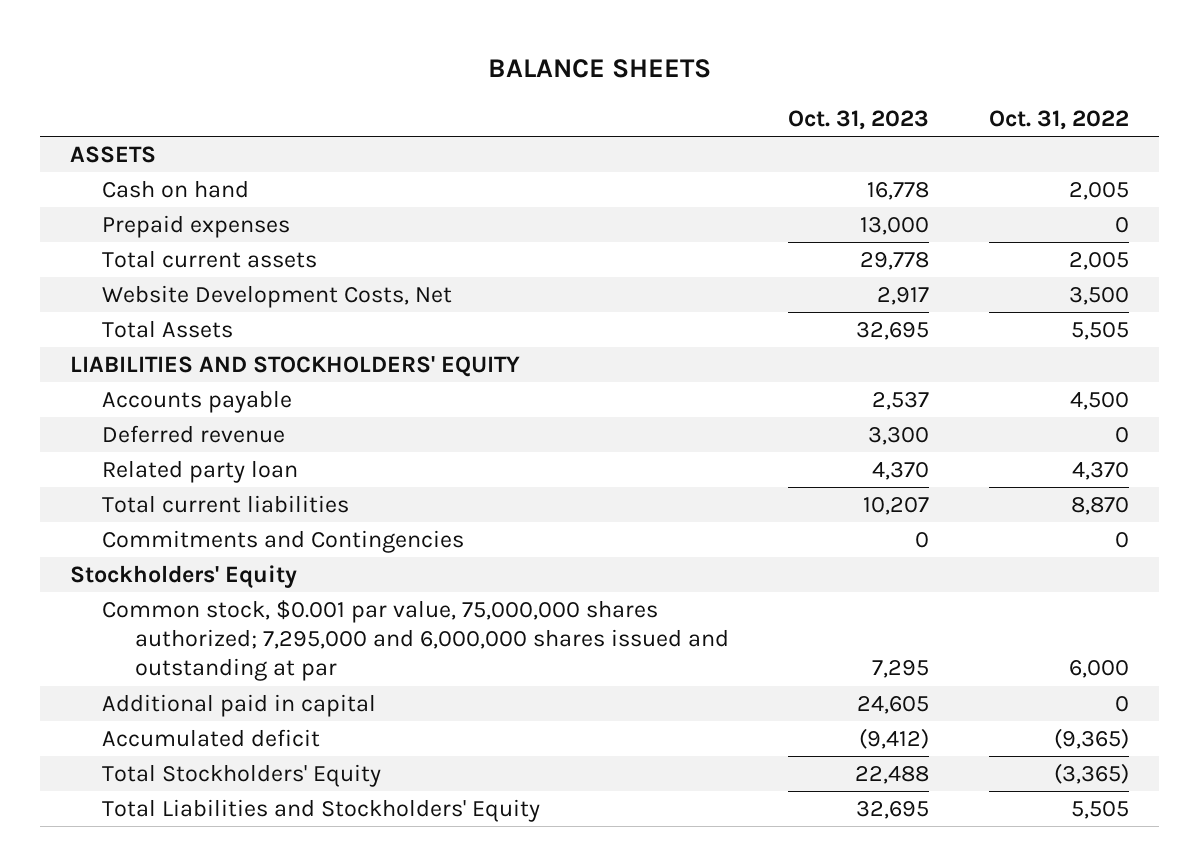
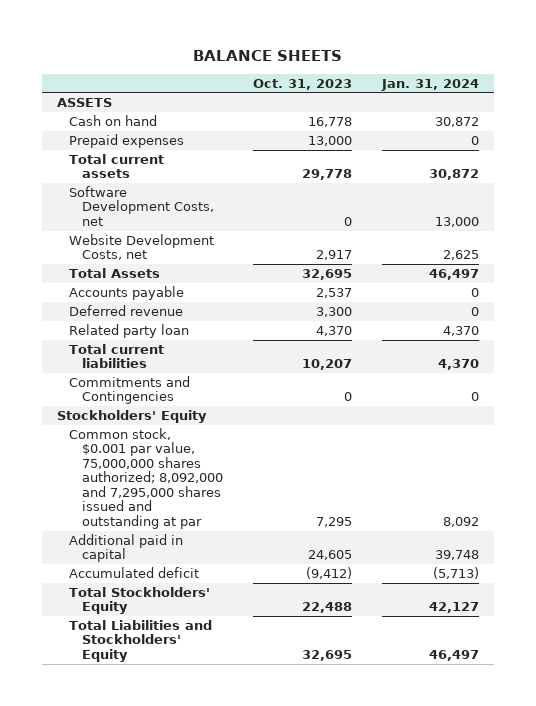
[988,109,1129,130] Oct. 31, 2022 -> none
none -> [381,78,480,91] Jan. 31, 2024
[102,285,453,309] Website Development Costs, Net -> [69,185,215,226] Software Development Costs, net
[877,287,930,306] 2,917 -> [344,216,353,226] 0
none -> [69,233,215,261] Website Development Costs, net
[70,356,521,378] LIABILITIES AND STOCKHOLDERS' EQUITY -> none
[102,600,729,682] Common stock, $0.001 par value, 75,000,000 shares authorized; 7,295,000 and 6,000,000 shares issued and outstanding at par -> [69,427,224,529] Common stock, $0.001 par value, 75,000,000 shares authorized; 8,092,000 and 7,295,000 shares issued and outstanding at par

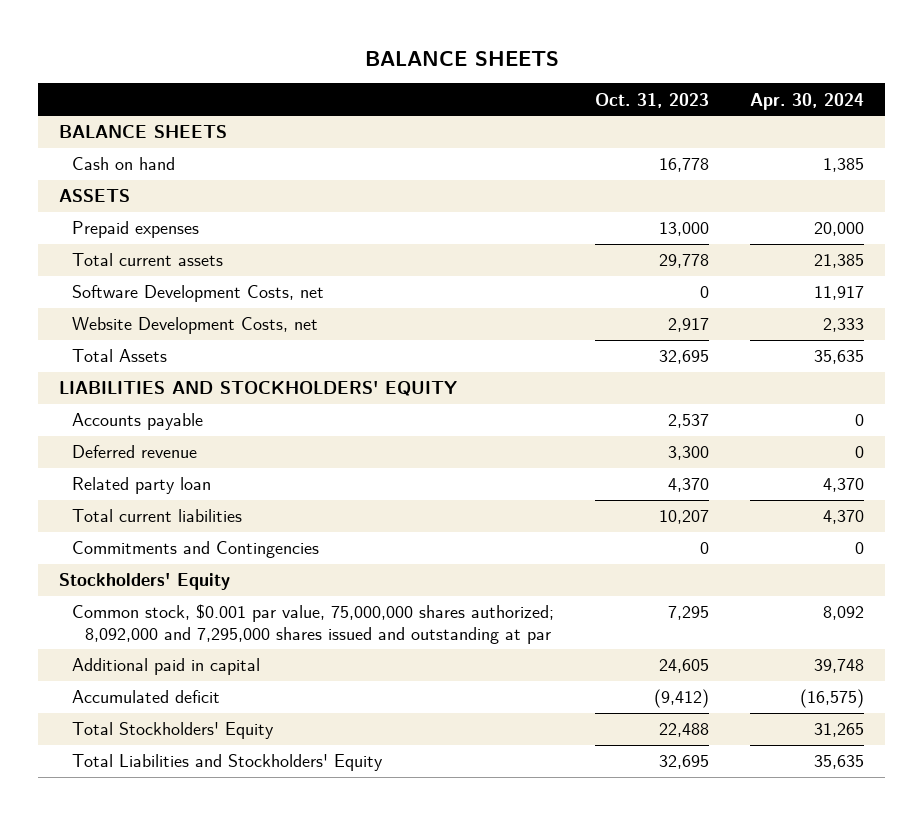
[381,78,480,91] Jan. 31, 2024 -> none
none -> [750,92,865,110] Apr. 30, 2024
none -> [58,125,227,139] BALANCE SHEETS
[56,97,112,107] ASSETS -> [58,189,130,203] ASSETS
none -> [58,381,457,397] LIABILITIES AND STOCKHOLDERS' EQUITY

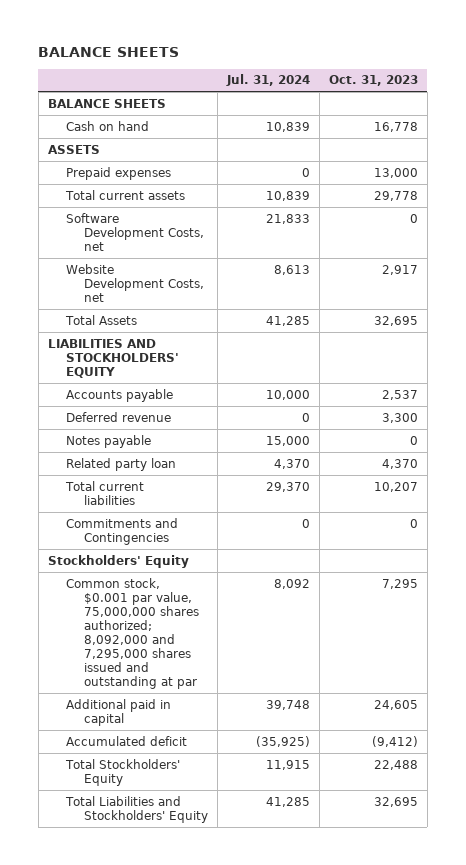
[750,92,865,110] Apr. 30, 2024 -> none
none -> [226,74,311,87] Jul. 31, 2024
none -> [65,434,151,448] Notes payable

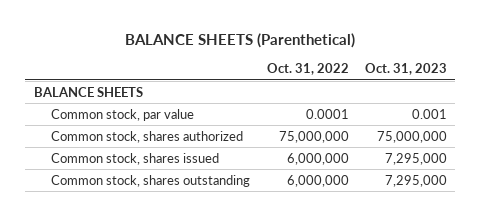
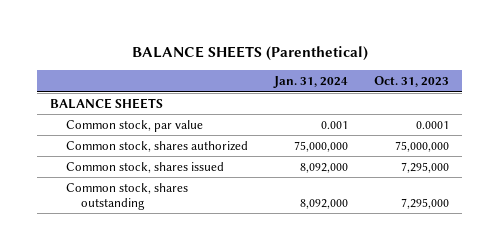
[266,63,349,76] Oct. 31, 2022 -> none
none -> [273,76,349,89] Jan. 31, 2024
[411,108,447,119] 0.001 -> [416,120,450,129] 0.0001

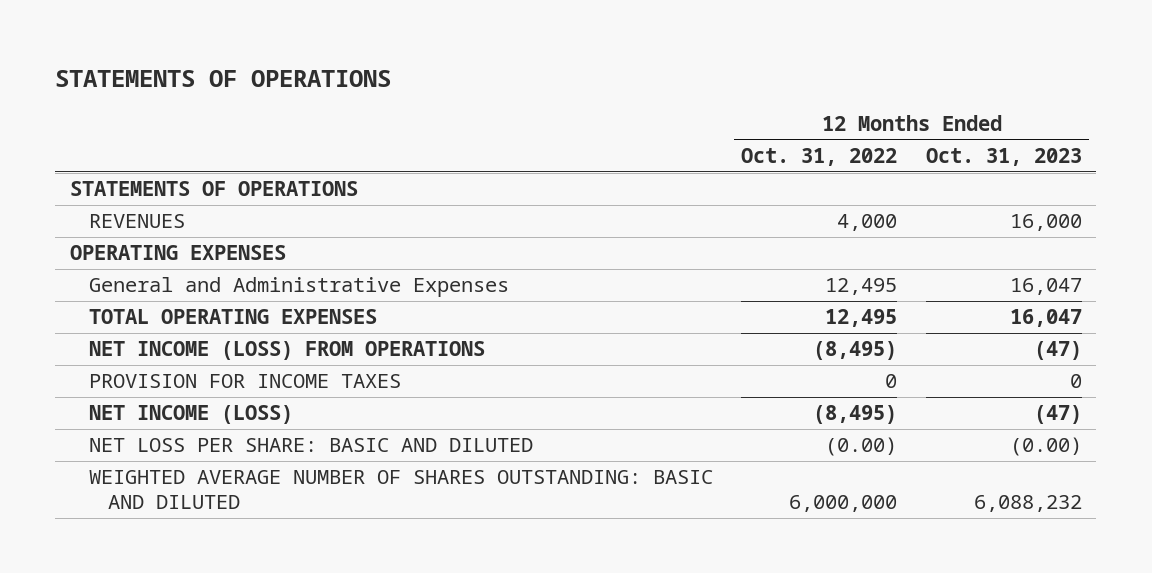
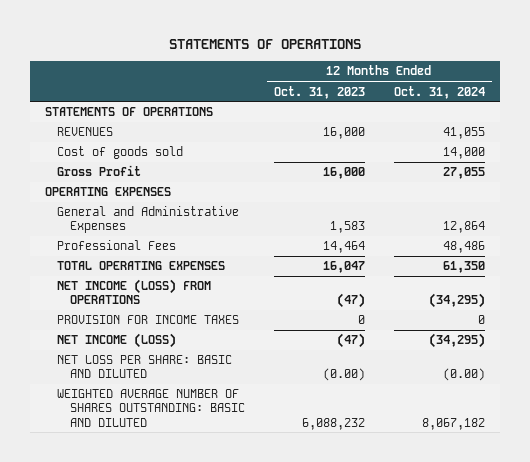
[741,148,898,167] Oct. 31, 2022 -> none
none -> [393,85,485,99] Oct. 31, 2024
none -> [57,146,184,160] Cost of goods sold
none -> [57,165,142,177] Gross Profit
[1010,278,1083,296] 16,047 -> [329,221,365,234] 1,583
none -> [57,240,177,251] Professional Fees

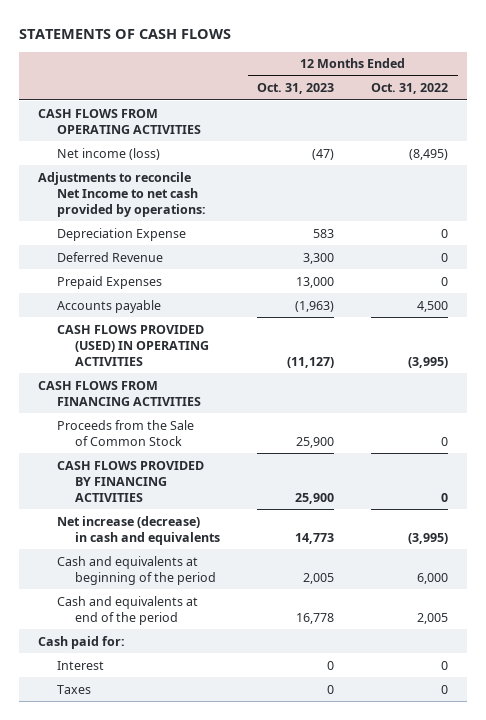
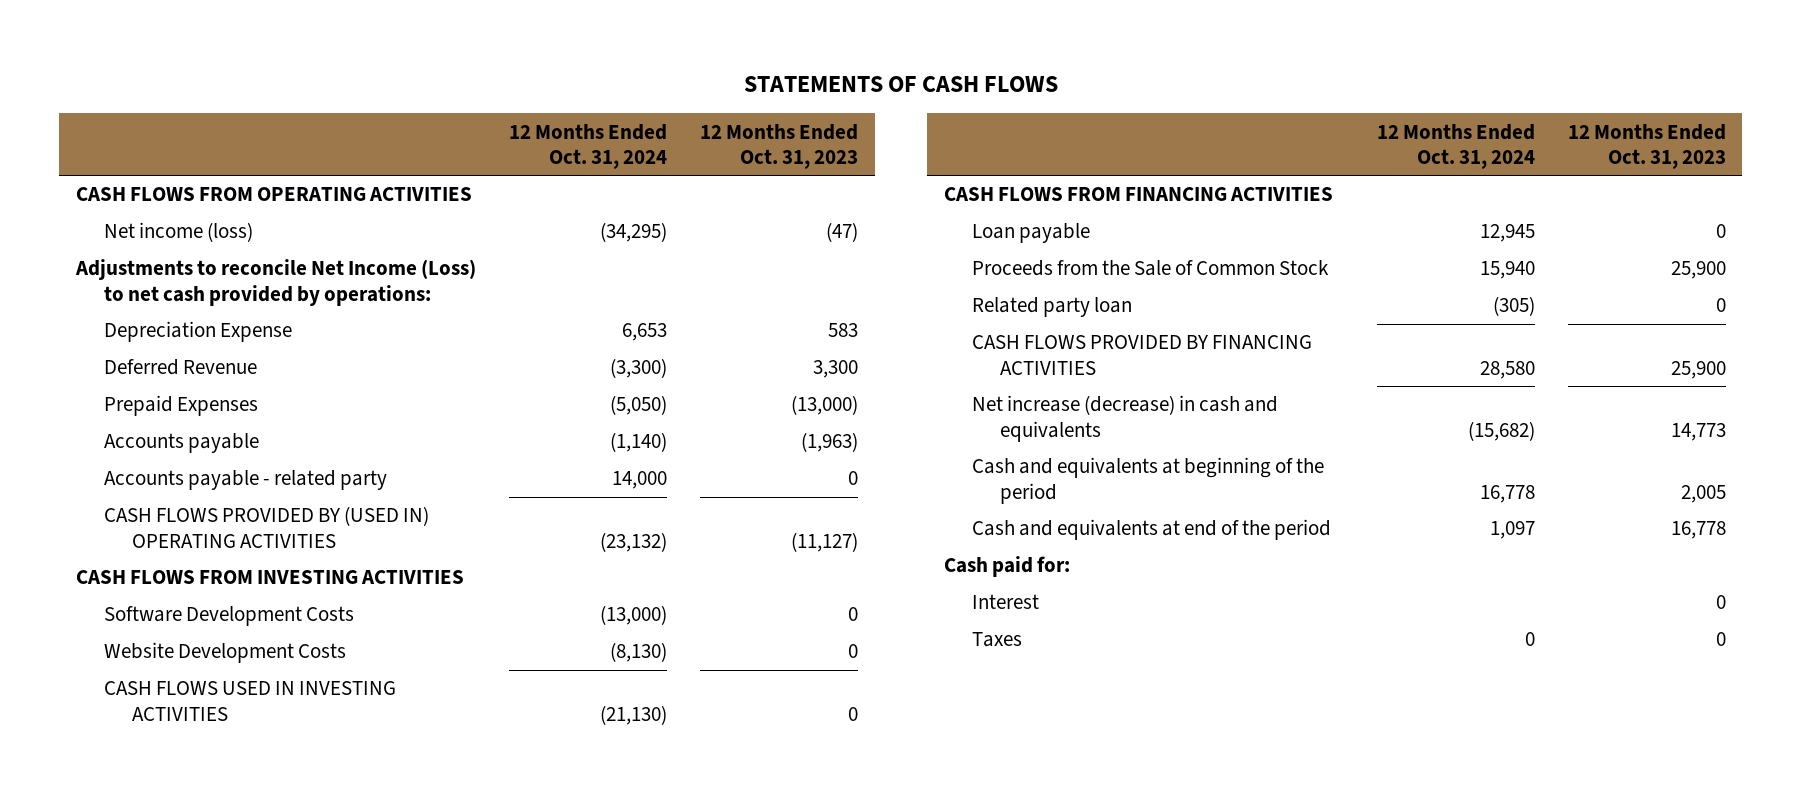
[371,83,449,95] Oct. 31, 2022 -> none
none -> [509,123,668,169] 12 Months Ended Oct. 31, 2024
[37,171,206,217] Adjustments to reconcile Net Income to net cash provided by operations: -> [74,259,476,306] Adjustments to reconcile Net Income (Loss) to net cash provided by operations:
[296,276,335,288] 13,000 -> [791,395,859,416] (13,000)
none -> [103,470,387,491] Accounts payable - related party
[56,324,210,366] CASH FLOWS PROVIDED (USED) IN OPERATING ACTIVITIES -> [103,506,429,548] CASH FLOWS PROVIDED BY (USED IN) OPERATING ACTIVITIES
none -> [75,570,464,585] CASH FLOWS FROM INVESTING ACTIVITIES
none -> [103,606,354,627] Software Development Costs
none -> [103,642,346,664] Website Development Costs
none -> [103,681,396,721] CASH FLOWS USED IN INVESTING ACTIVITIES
none -> [971,223,1090,244] Loan payable
none -> [971,297,1132,318] Related party loan

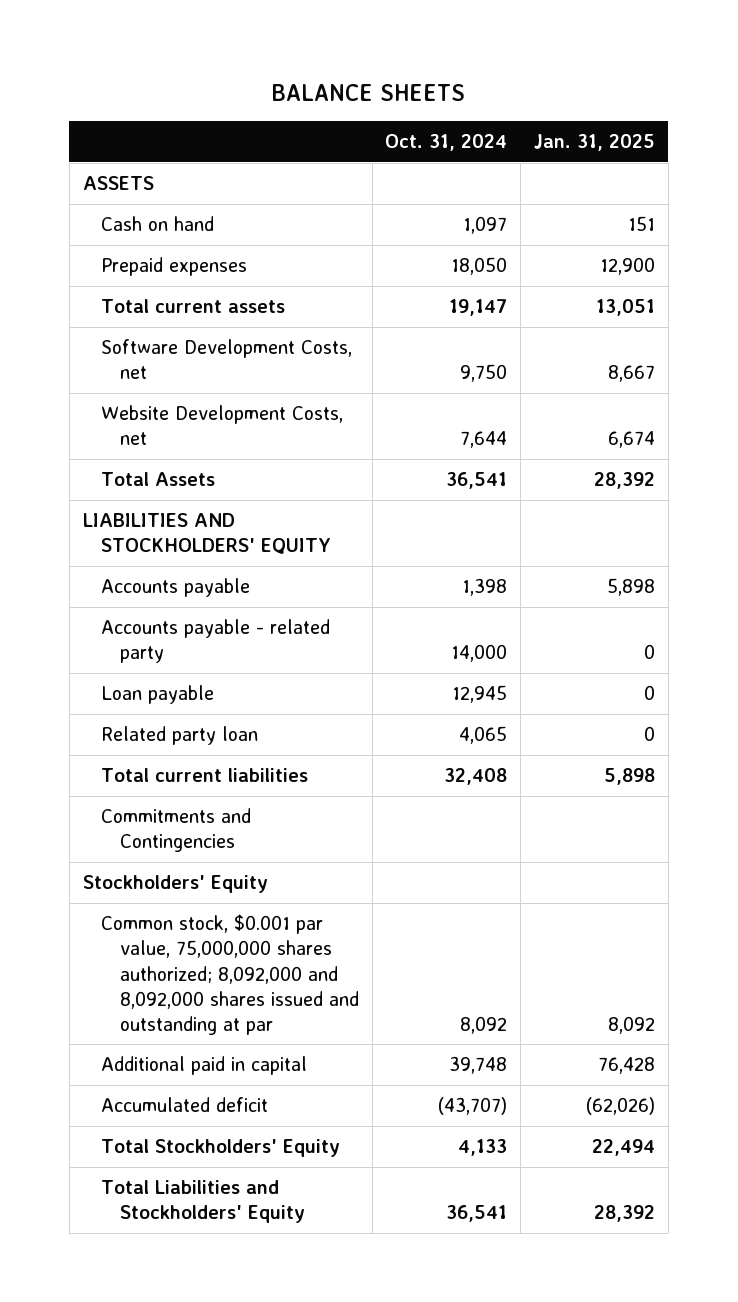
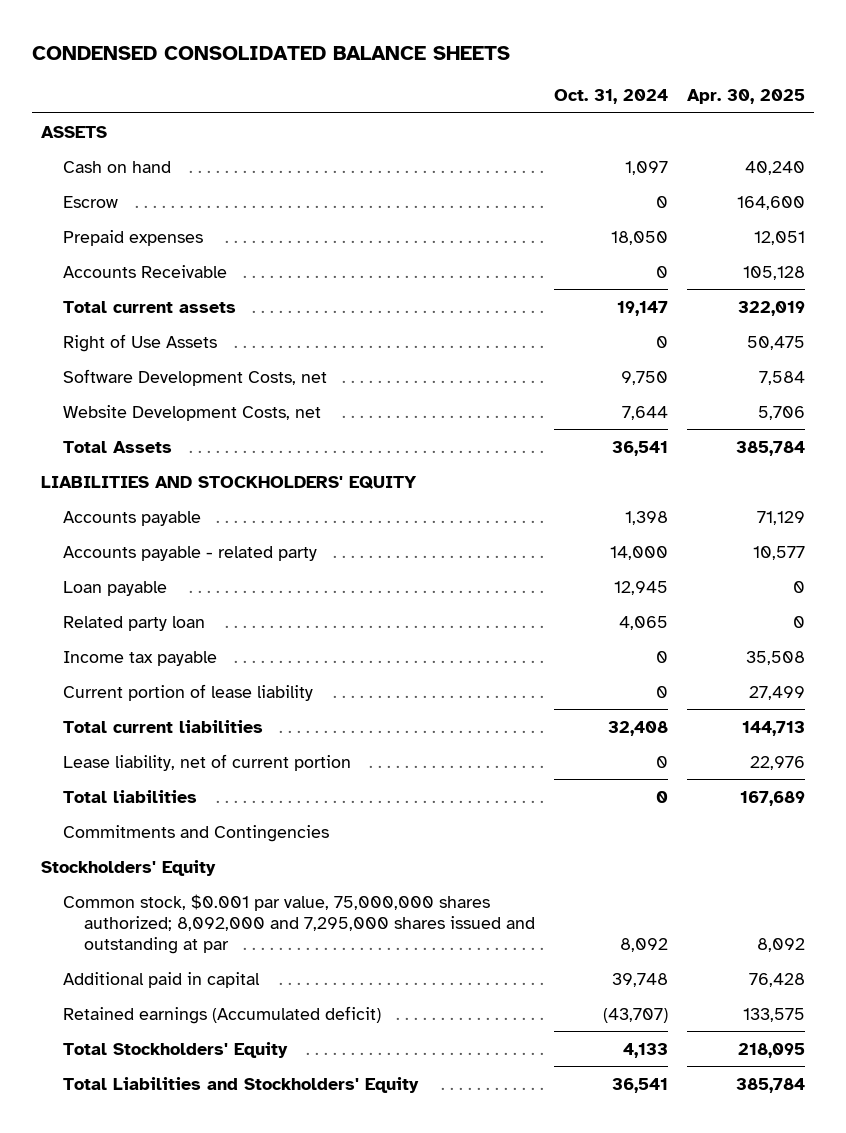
[271,83,465,101] BALANCE SHEETS -> [32,45,511,60] CONDENSED CONSOLIDATED BALANCE SHEETS
[533,134,655,152] Jan. 31, 2025 -> none
none -> [686,89,805,105] Apr. 30, 2025
none -> [62,195,118,208] Escrow
none -> [62,264,227,278] Accounts Receivable
none -> [62,333,217,352] Right of Use Assets
none -> [62,650,217,666] Income tax payable
none -> [62,683,313,701] Current portion of lease liability
none -> [62,753,351,771] Lease liability, net of current portion
none -> [62,789,197,803] Total liabilities
[101,914,359,1035] Common stock, $0.001 par value, 75,000,000 shares authorized; 8,092,000 and 8,092,000 shares issued and outstanding at par -> [62,893,535,954] Common stock, $0.001 par value, 75,000,000 shares authorized; 8,092,000 and 7,295,000 shares issued and outstanding at par
[101,1097,269,1113] Accumulated deficit -> [62,1005,381,1024] Retained earnings (Accumulated deficit)

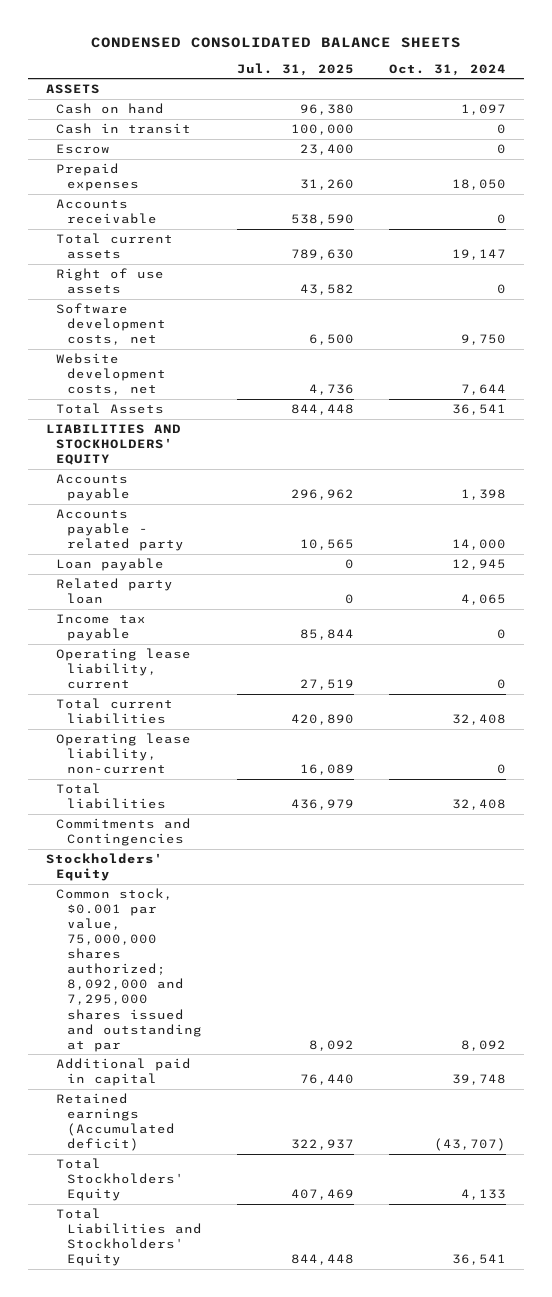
[686,89,805,105] Apr. 30, 2025 -> none
none -> [236,62,354,76] Jul. 31, 2025
none -> [56,123,192,135] Cash in transit
[62,264,227,278] Accounts Receivable -> [56,199,157,225] Accounts receivable
[62,333,217,352] Right of Use Assets -> [56,268,165,295] Right of use assets
[62,368,327,386] Software Development Costs, net -> [56,303,166,346] Software development costs, net
[62,404,321,421] Website Development Costs, net -> [56,353,166,396] Website development costs, net
[62,683,313,701] Current portion of lease liability -> [56,648,192,690] Operating lease liability, current
[62,753,351,771] Lease liability, net of current portion -> [56,733,192,775] Operating lease liability, non-current
[655,790,668,803] 0 -> [451,799,506,811] 32,408

